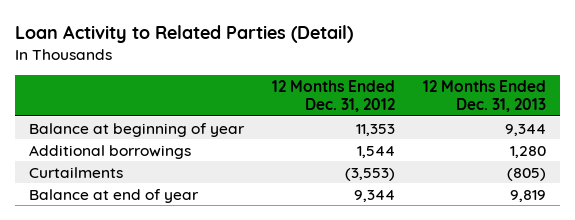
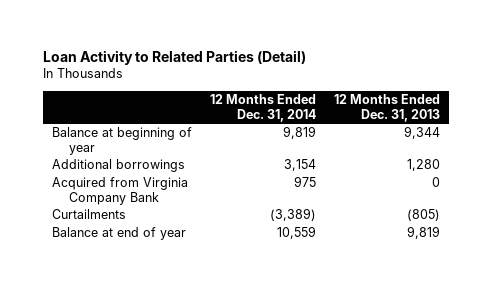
[271,79,395,113] 12 Months Ended Dec. 31, 2012 -> none
none -> [209,94,316,122] 12 Months Ended Dec. 31, 2014
none -> [51,177,188,205] Acquired from Virginia Company Bank

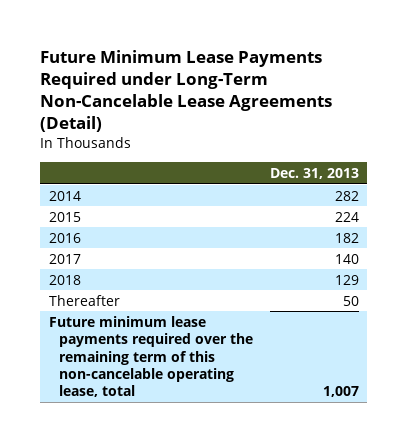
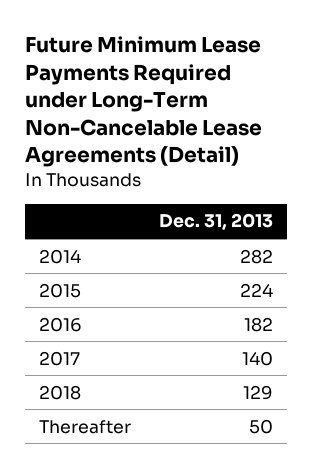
[48,315,254,398] Future minimum lease payments required over the remaining term of this non-cancelable operating lease, total -> none

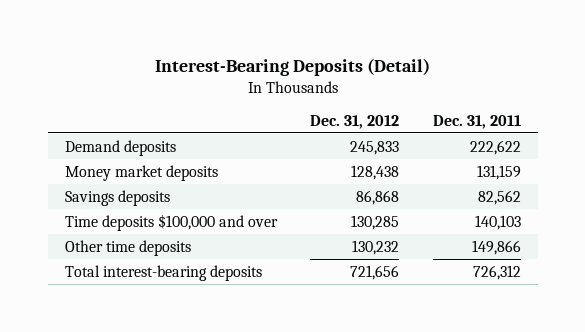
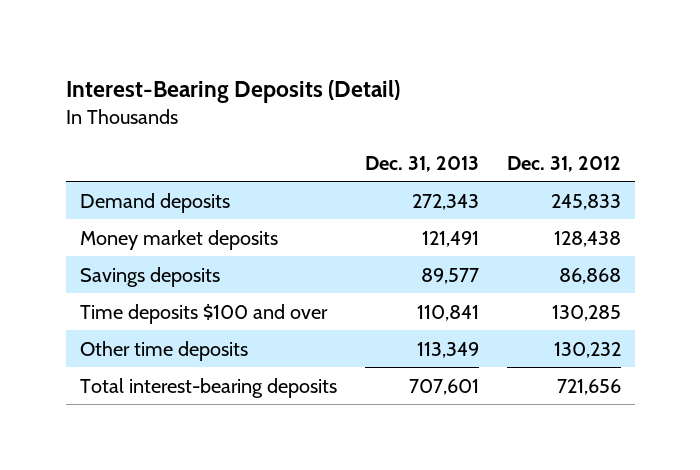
[432,114,521,129] Dec. 31, 2011 -> none
none -> [364,155,479,172] Dec. 31, 2013
[64,213,278,231] Time deposits $100,000 and over -> [79,303,328,324] Time deposits $100 and over

